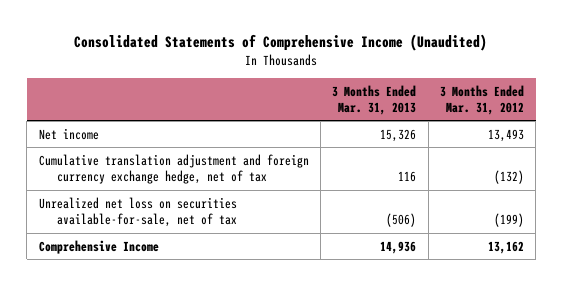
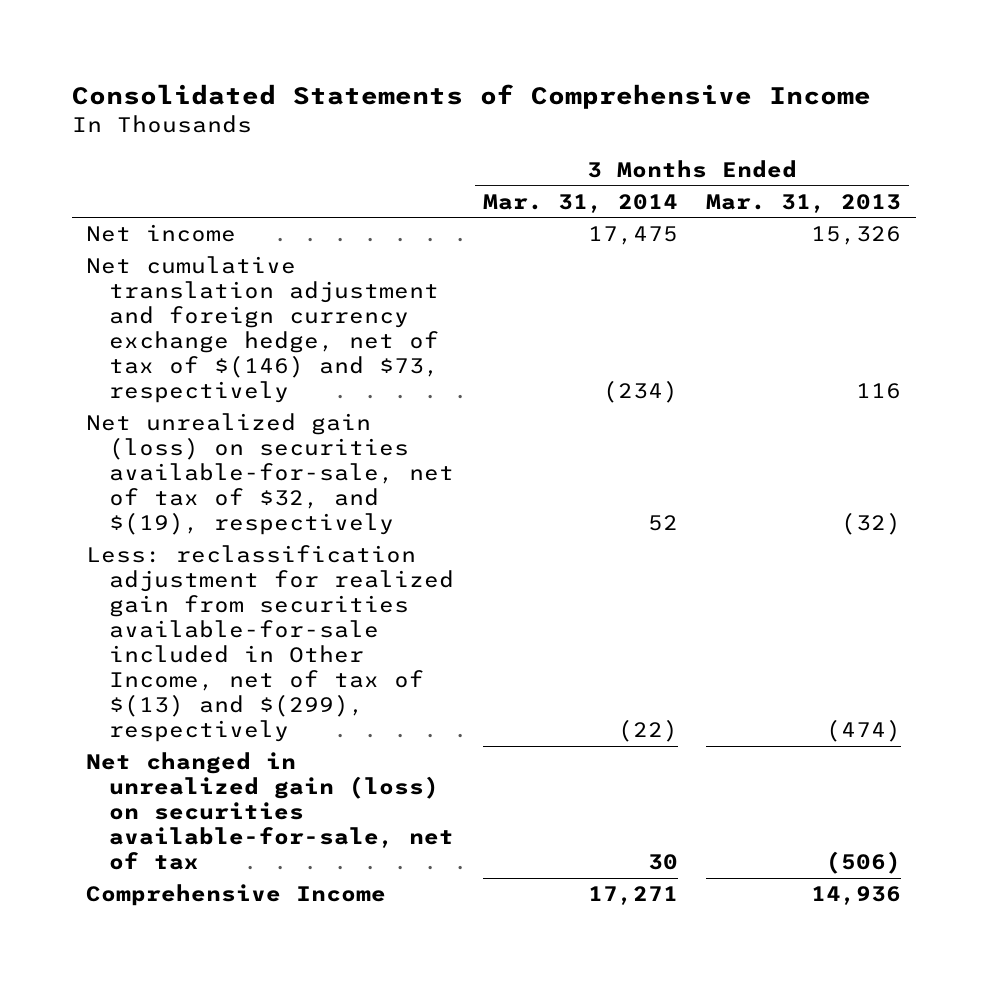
[74,34,488,52] Consolidated Statements of Comprehensive Income (Unaudited) -> [71,84,871,110] Consolidated Statements of Comprehensive Income
[439,84,524,115] 3 Months Ended Mar. 31, 2012 -> none
none -> [482,193,678,213] Mar. 31, 2014
[38,153,309,184] Cumulative translation adjustment and foreign currency exchange hedge, net of tax -> [86,256,439,404] Net cumulative translation adjustment and foreign currency exchange hedge, net of tax of $(146) and $73, respectively
[38,196,237,227] Unrealized net loss on securities available-for-sale, net of tax -> [86,413,454,536] Net unrealized gain (loss) on securities available-for-sale, net of tax of $32, and $(19), respectively
[386,212,417,227] (506) -> [841,512,902,536] (32)
none -> [86,545,454,743] Less: reclassification adjustment for realized gain from securities available-for-sale included in Other Income, net of tax of $(13) and $(299), respectively
none -> [86,752,454,871] Net changed in unrealized gain (loss) on securities available-for-sale, net of tax

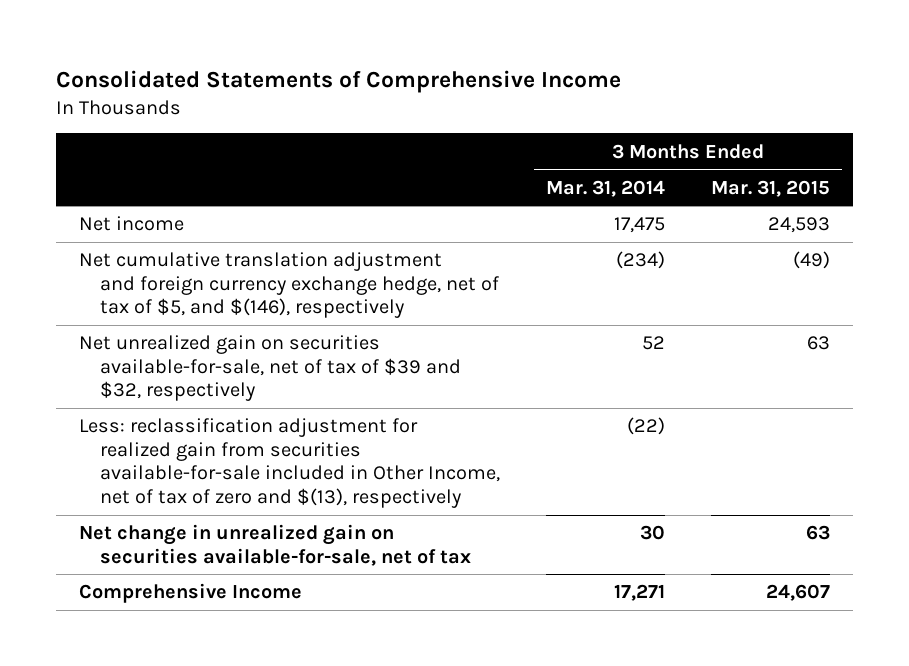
[706,193,902,213] Mar. 31, 2013 -> none
none -> [711,179,831,197] Mar. 31, 2015
[86,256,439,404] Net cumulative translation adjustment and foreign currency exchange hedge, net of tax of $(146) and $73, respectively -> [79,252,499,319] Net cumulative translation adjustment and foreign currency exchange hedge, net of tax of $5, and $(146), respectively
[86,413,454,536] Net unrealized gain (loss) on securities available-for-sale, net of tax of $32, and $(19), respectively -> [79,335,461,402] Net unrealized gain on securities available-for-sale, net of tax of $39 and $32, respectively
[86,545,454,743] Less: reclassification adjustment for realized gain from securities available-for-sale included in Other Income, net of tax of $(13) and $(299), respectively -> [79,418,500,508] Less: reclassification adjustment for realized gain from securities available-for-sale included in Other Income, net of tax of zero and $(13), respectively
[86,752,454,871] Net changed in unrealized gain (loss) on securities available-for-sale, net of tax -> [79,524,471,566] Net change in unrealized gain on securities available-for-sale, net of tax

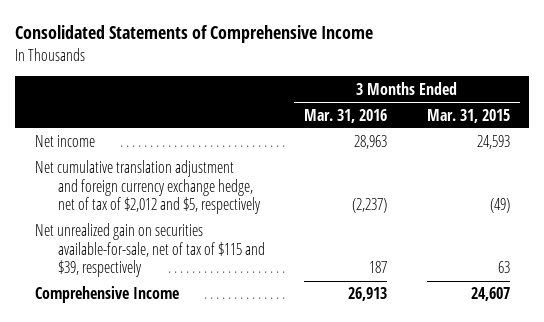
[546,179,666,197] Mar. 31, 2014 -> none
none -> [304,108,388,123] Mar. 31, 2016
[79,418,500,508] Less: reclassification adjustment for realized gain from securities available-for-sale included in Other Income, net of tax of zero and $(13), respectively -> none
[79,524,471,566] Net change in unrealized gain on securities available-for-sale, net of tax -> none
[79,252,499,319] Net cumulative translation adjustment and foreign currency exchange hedge, net of tax of $5, and $(146), respectively -> [34,160,261,215] Net cumulative translation adjustment and foreign currency exchange hedge, net of tax of $2,012 and $5, respectively
[79,335,461,402] Net unrealized gain on securities available-for-sale, net of tax of $39 and $32, respectively -> [34,223,265,278] Net unrealized gain on securities available-for-sale, net of tax of $115 and $39, respectively

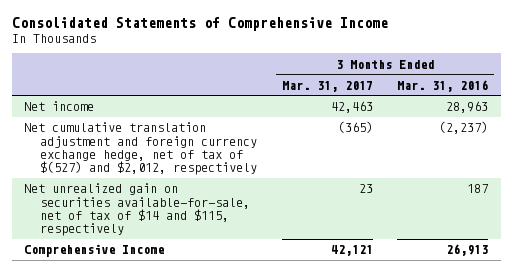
[426,108,510,123] Mar. 31, 2015 -> none
none -> [281,80,373,92] Mar. 31, 2017
[34,160,261,215] Net cumulative translation adjustment and foreign currency exchange hedge, net of tax of $2,012 and $5, respectively -> [24,122,258,176] Net cumulative translation adjustment and foreign currency exchange hedge, net of tax of $(527) and $2,012, respectively
[34,223,265,278] Net unrealized gain on securities available-for-sale, net of tax of $115 and $39, respectively -> [24,183,251,237] Net unrealized gain on securities available-for-sale, net of tax of $14 and $115, respectively

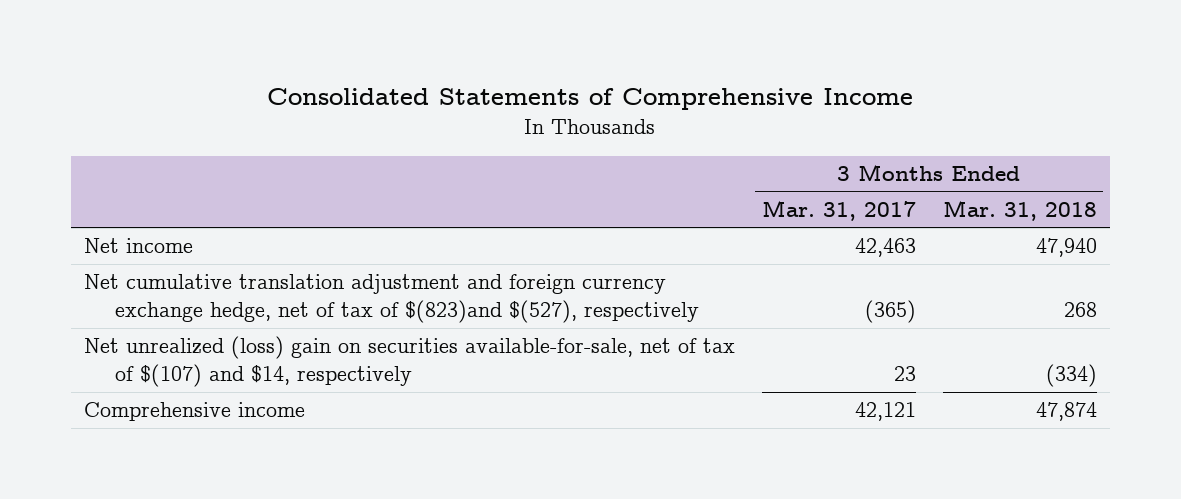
[397,79,489,92] Mar. 31, 2016 -> none
none -> [942,199,1097,221] Mar. 31, 2018
[24,122,258,176] Net cumulative translation adjustment and foreign currency exchange hedge, net of tax of $(527) and $2,012, respectively -> [84,274,699,324] Net cumulative translation adjustment and foreign currency exchange hedge, net of tax of $(823)and $(527), respectively
[24,183,251,237] Net unrealized gain on securities available-for-sale, net of tax of $14 and $115, respectively -> [84,336,736,388] Net unrealized (loss) gain on securities available-for-sale, net of tax of $(107) and $14, respectively
[24,244,165,258] Comprehensive Income -> [84,402,306,422] Comprehensive income

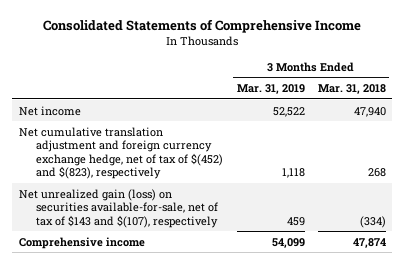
[761,199,916,221] Mar. 31, 2017 -> none
none -> [236,84,305,95] Mar. 31, 2019
[84,274,699,324] Net cumulative translation adjustment and foreign currency exchange hedge, net of tax of $(823)and $(527), respectively -> [18,126,224,180] Net cumulative translation adjustment and foreign currency exchange hedge, net of tax of $(452) and $(823), respectively
[84,336,736,388] Net unrealized (loss) gain on securities available-for-sale, net of tax of $(107) and $14, respectively -> [18,188,219,228] Net unrealized gain (loss) on securities available-for-sale, net of tax of $143 and $(107), respectively

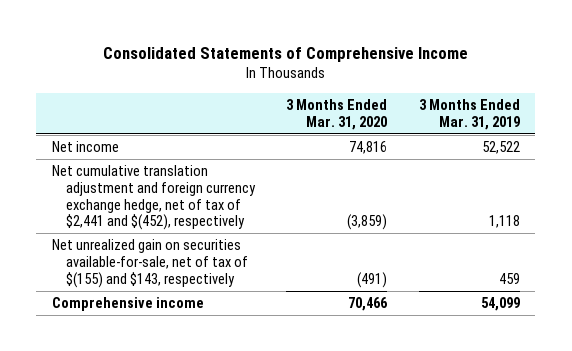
[317,84,386,95] Mar. 31, 2018 -> none
none -> [286,99,388,130] 3 Months Ended Mar. 31, 2020
[18,126,224,180] Net cumulative translation adjustment and foreign currency exchange hedge, net of tax of $(452) and $(823), respectively -> [52,165,256,231] Net cumulative translation adjustment and foreign currency exchange hedge, net of tax of $2,441 and $(452), respectively
[18,188,219,228] Net unrealized gain (loss) on securities available-for-sale, net of tax of $143 and $(107), respectively -> [52,239,248,288] Net unrealized gain on securities available-for-sale, net of tax of $(155) and $143, respectively

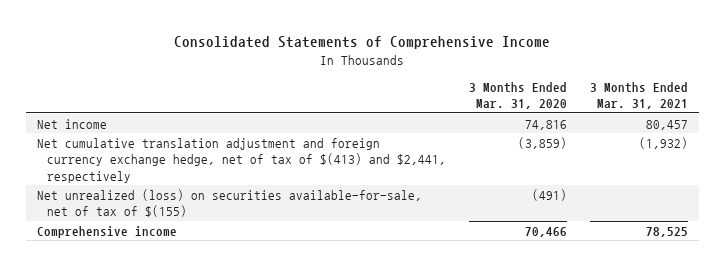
[418,99,520,130] 3 Months Ended Mar. 31, 2019 -> none
none -> [589,81,688,110] 3 Months Ended Mar. 31, 2021
[52,165,256,231] Net cumulative translation adjustment and foreign currency exchange hedge, net of tax of $2,441 and $(452), respectively -> [37,137,447,183] Net cumulative translation adjustment and foreign currency exchange hedge, net of tax of $(413) and $2,441, respectively
[52,239,248,288] Net unrealized gain on securities available-for-sale, net of tax of $(155) and $143, respectively -> [37,188,423,218] Net unrealized (loss) on securities available-for-sale, net of tax of $(155)

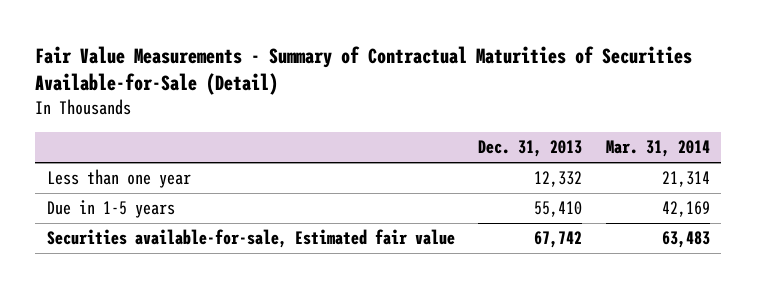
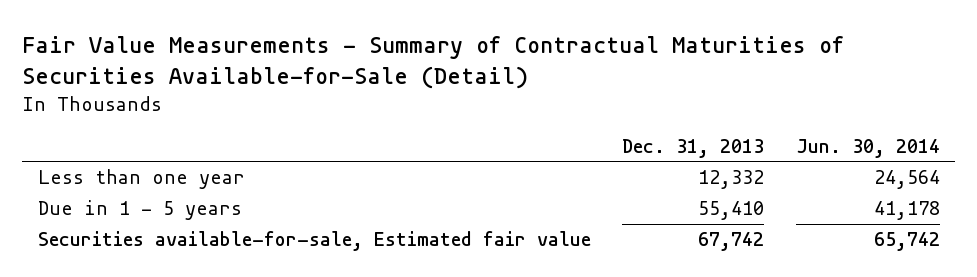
[605,140,710,158] Mar. 31, 2014 -> none
none -> [795,138,940,158] Jun. 30, 2014
[46,200,175,219] Due in 1-5 years -> [37,200,242,221] Due in 1 - 5 years

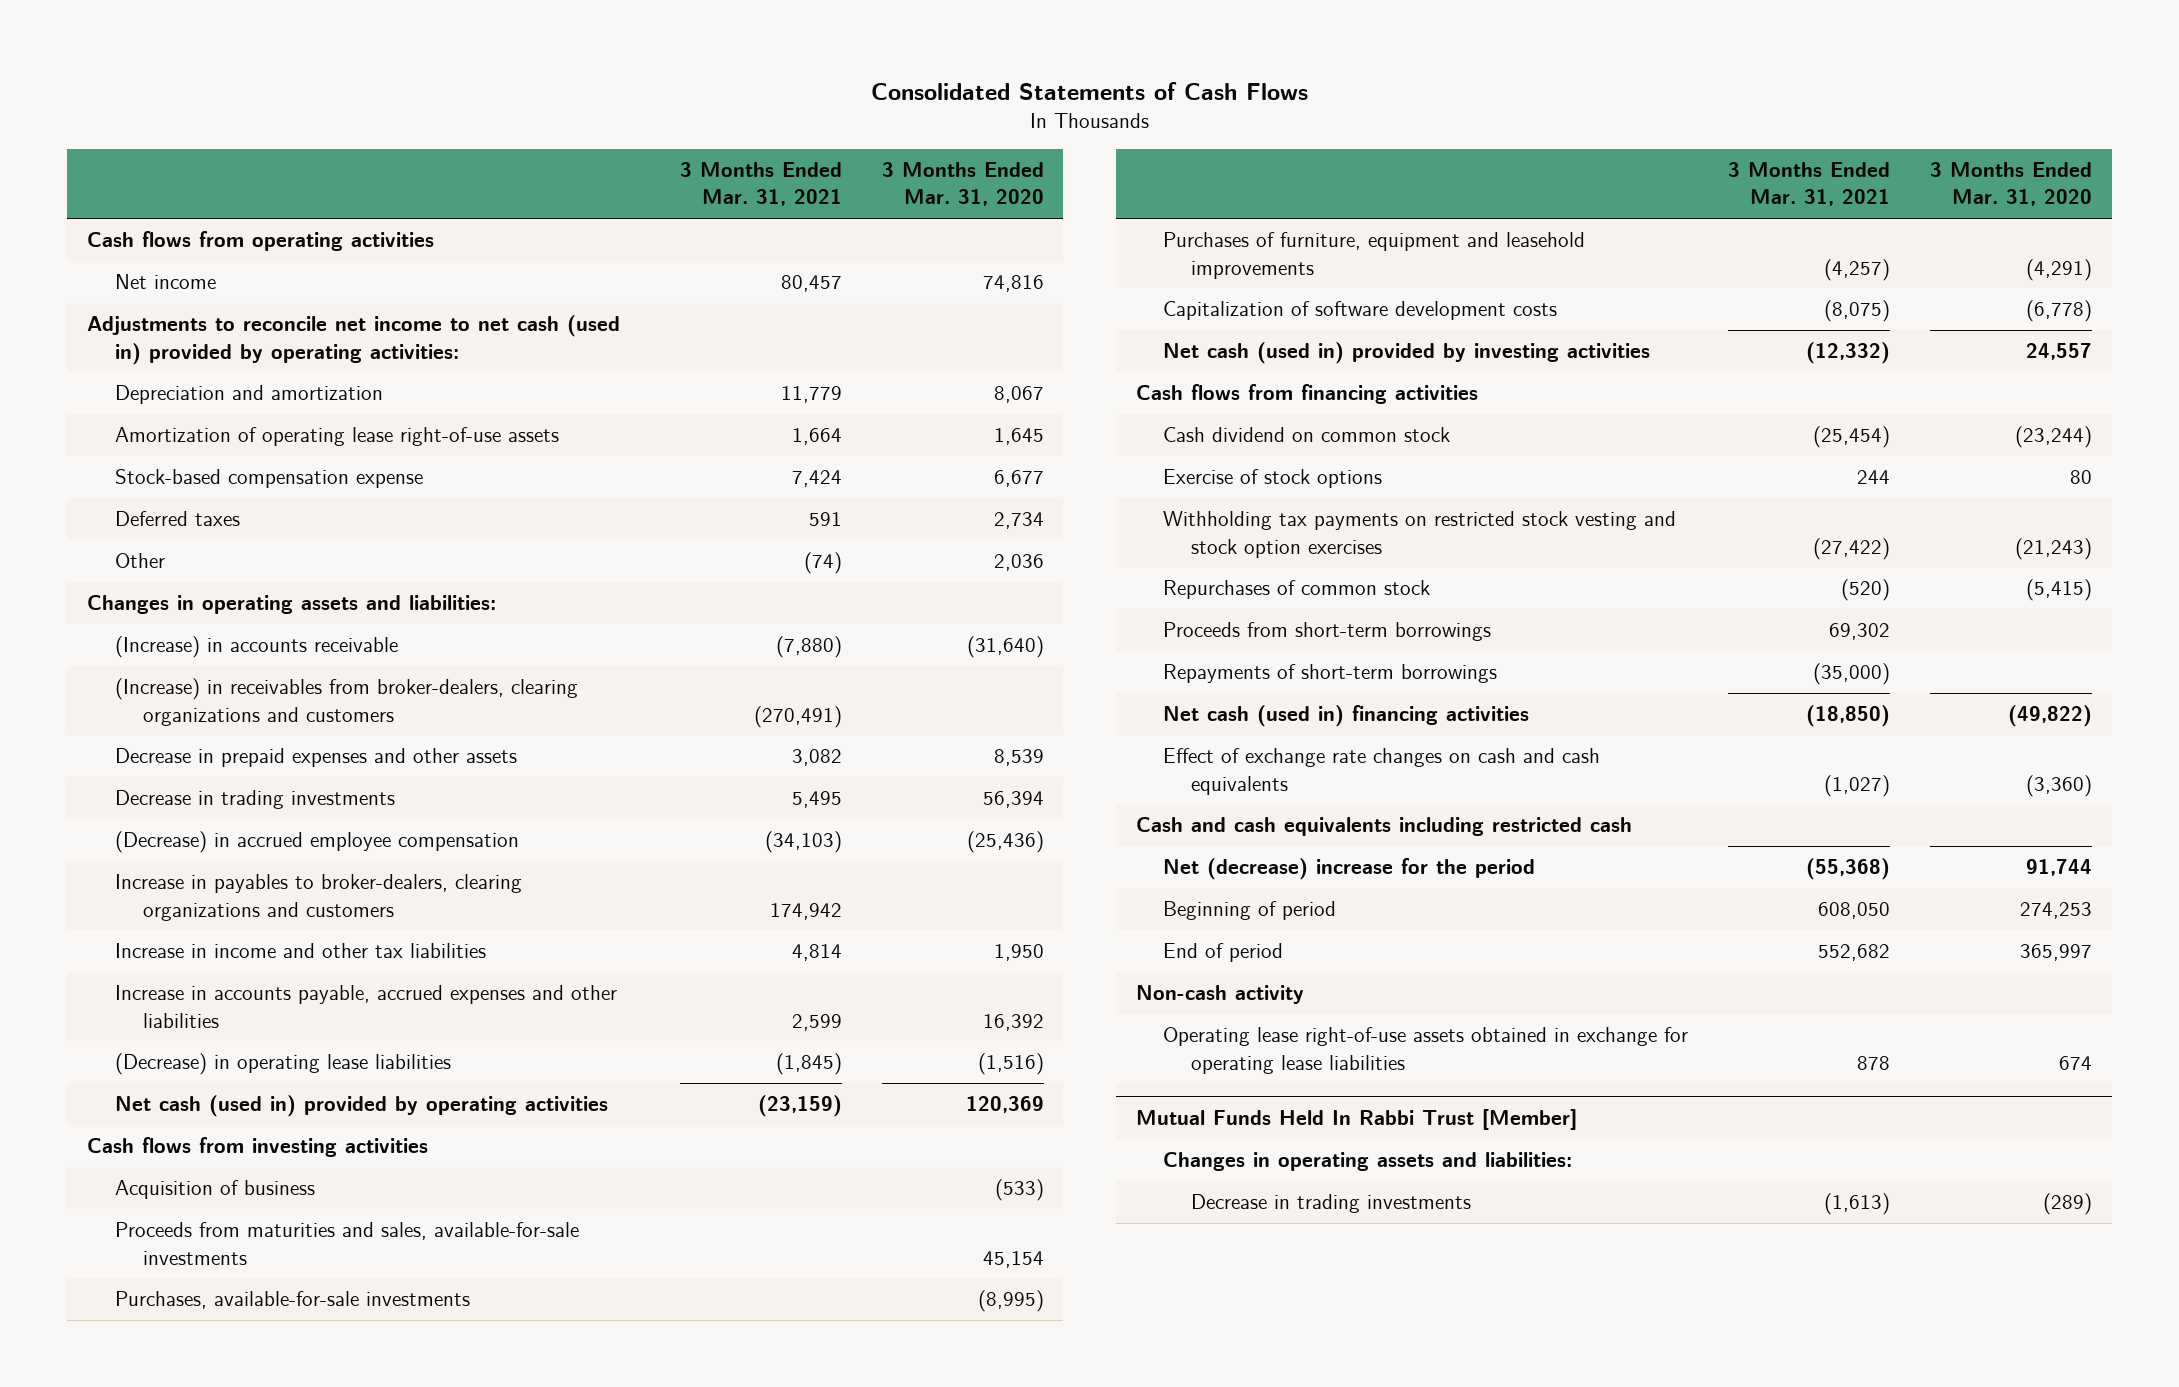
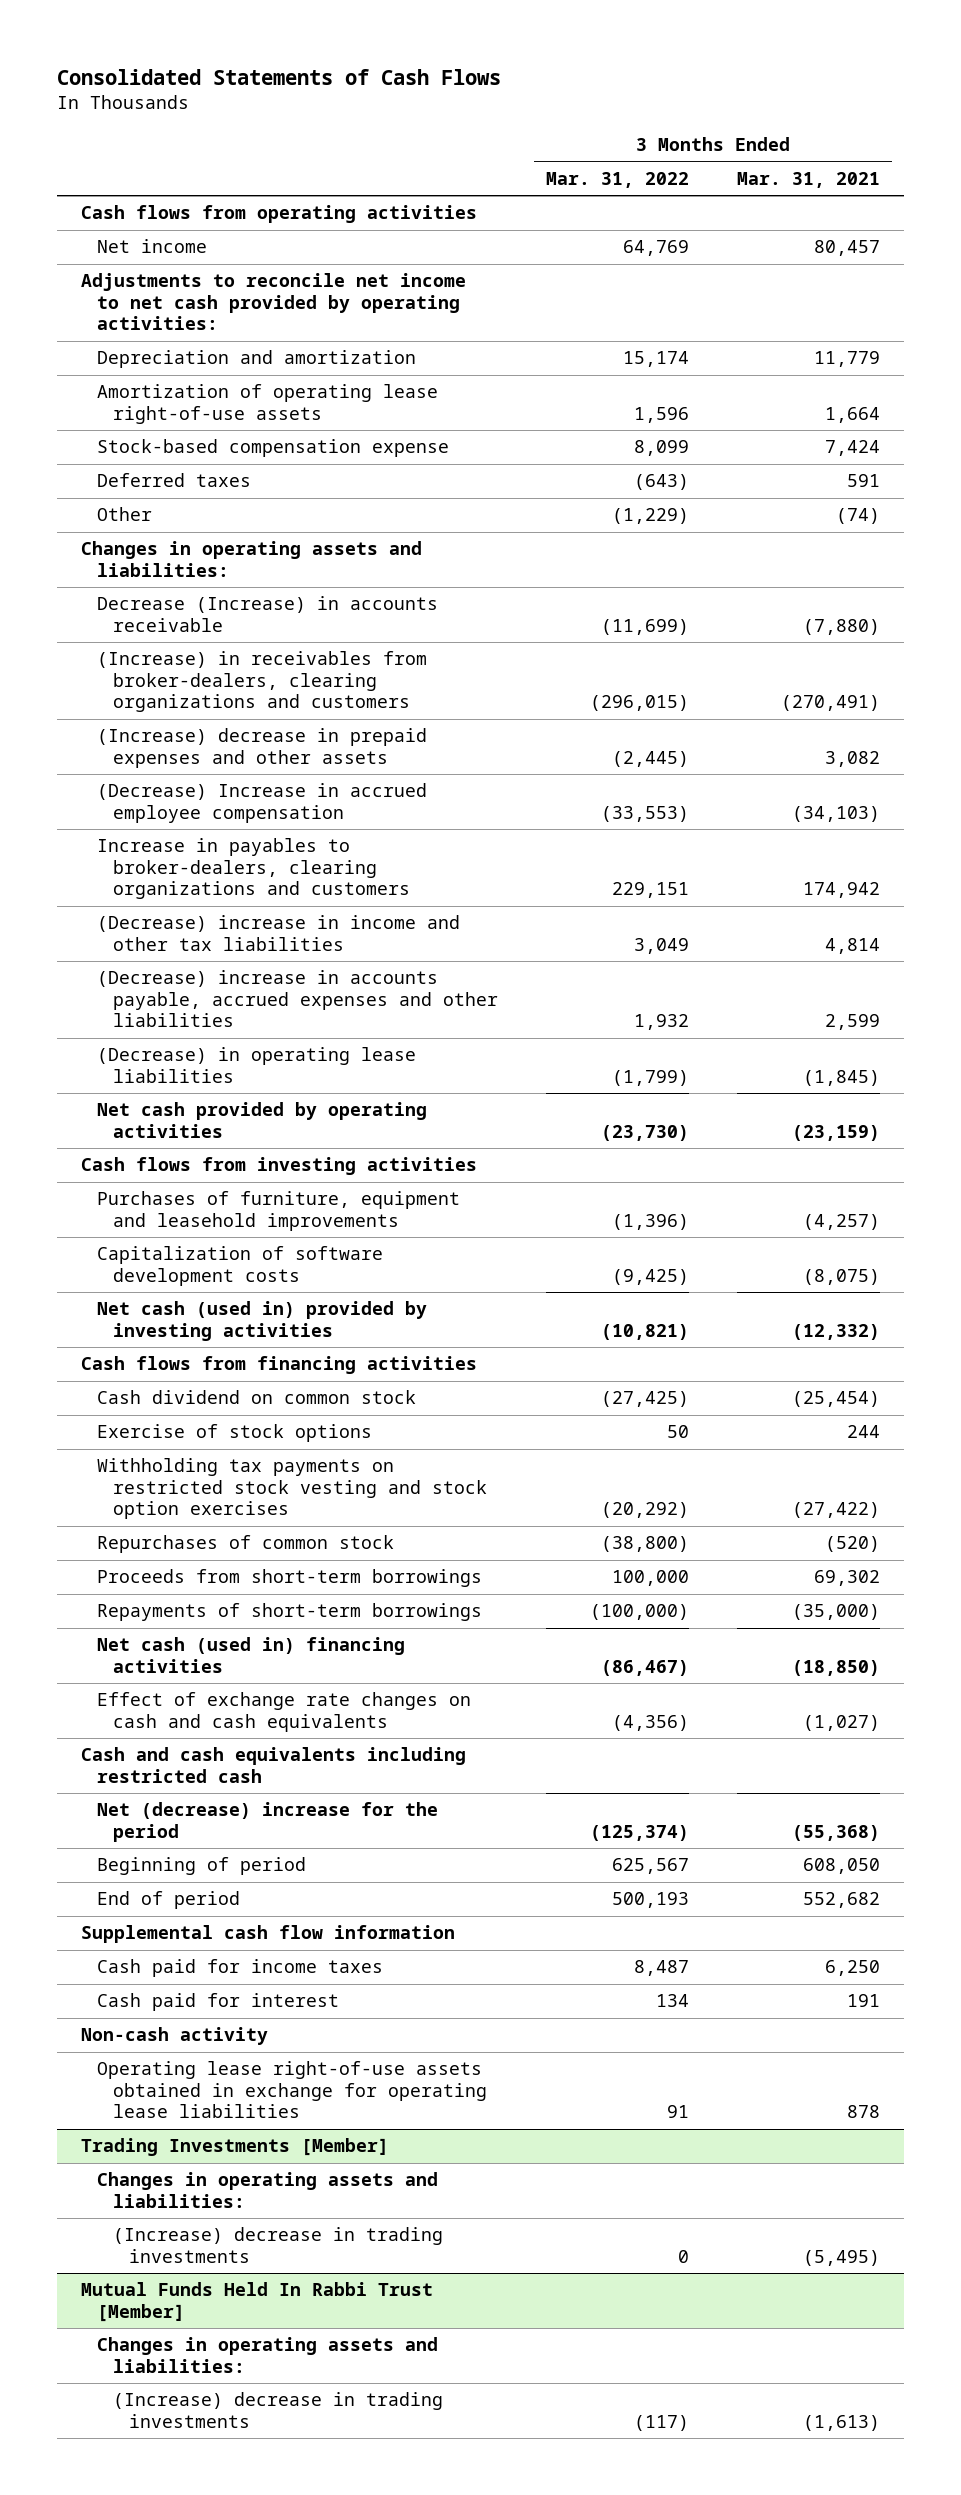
[881,162,1044,207] 3 Months Ended Mar. 31, 2020 -> none
none -> [545,171,689,188] Mar. 31, 2022
[87,315,621,365] Adjustments to reconcile net income to net cash (used in) provided by operating activities: -> [81,273,467,331] Adjustments to reconcile net income to net cash provided by operating activities:
[115,636,399,659] (Increase) in accounts receivable -> [97,596,439,632] Decrease (Increase) in accounts receivable
[115,790,396,810] Decrease in trading investments -> none
[115,748,518,768] Decrease in prepaid expenses and other assets -> [97,728,428,768] (Increase) decrease in prepaid expenses and other assets
[115,831,520,854] (Decrease) in accrued employee compensation -> [97,783,428,823] (Decrease) Increase in accrued employee compensation
[115,943,487,959] Increase in income and other tax liabilities -> [97,915,461,951] (Decrease) increase in income and other tax liabilities
[115,985,618,1028] Increase in accounts payable, accrued expenses and other liabilities -> [97,970,498,1028] (Decrease) increase in accounts payable, accrued expenses and other liabilities
[115,1095,609,1118] Net cash (used in) provided by operating activities -> [97,1102,428,1138] Net cash provided by operating activities
[115,1180,316,1200] Acquisition of business -> none
[115,1222,580,1265] Proceeds from maturities and sales, available-for-sale investments -> none
[115,1291,471,1310] Purchases, available-for-sale investments -> none
none -> [81,1925,456,1944] Supplemental cash flow information
none -> [97,1959,384,1978] Cash paid for income taxes
none -> [97,1993,340,2012] Cash paid for interest
none -> [81,2138,390,2157] Trading Investments [Member]
none -> [97,2172,439,2208] Changes in operating assets and liabilities:
none -> [112,2227,443,2263] (Increase) decrease in trading investments
[1191,1194,1472,1214] Decrease in trading investments -> [112,2392,443,2428] (Increase) decrease in trading investments

